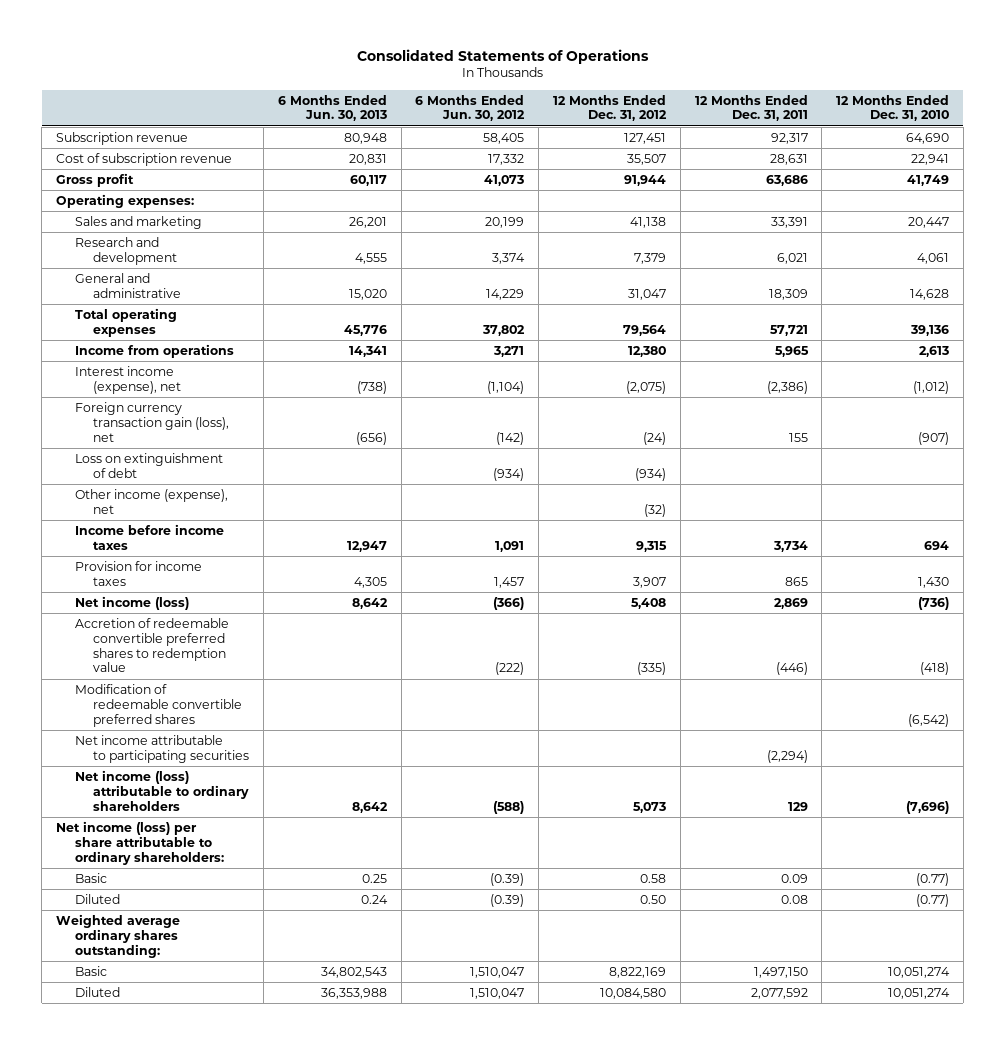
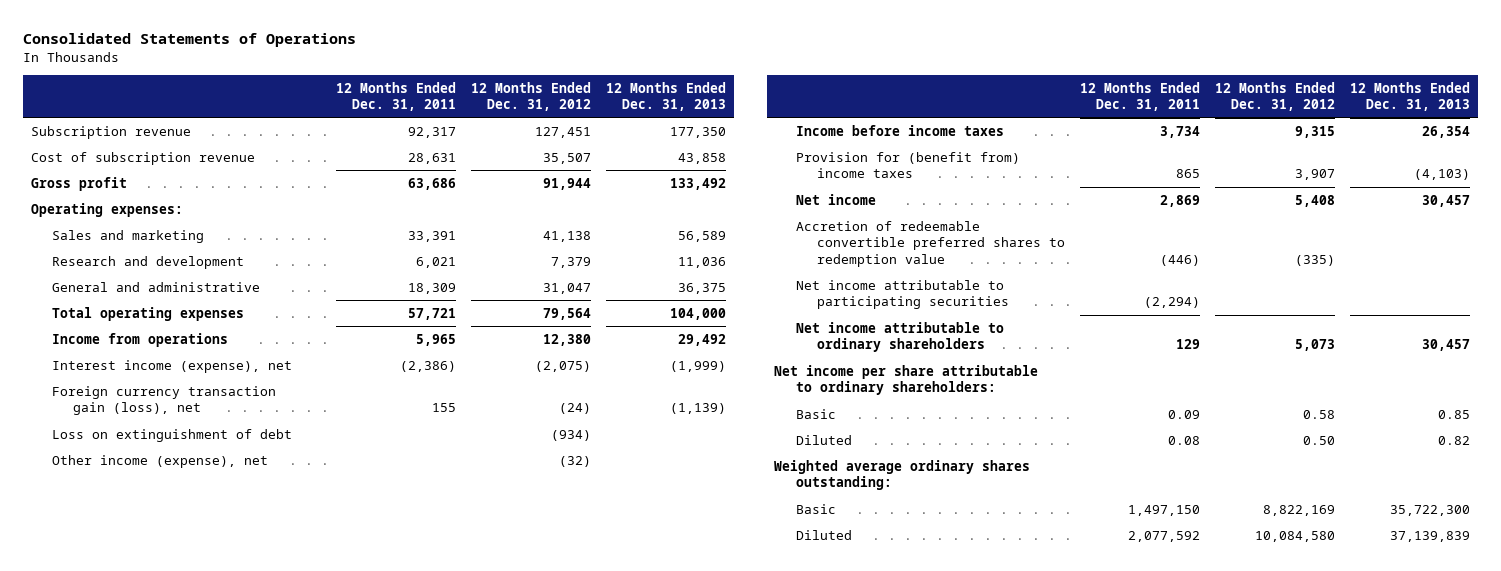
[277,94,387,122] 6 Months Ended Jun. 30, 2013 -> none
[415,94,526,122] 6 Months Ended Jun. 30, 2012 -> none
[836,94,950,122] 12 Months Ended Dec. 31, 2010 -> none
none -> [606,81,727,112] 12 Months Ended Dec. 31, 2013
[74,560,202,586] Provision for income taxes -> [795,151,1020,179] Provision for (benefit from) income taxes
[74,595,189,610] Net income (loss) -> [795,193,876,205] Net income
[74,683,243,727] Modification of redeemable convertible preferred shares -> none
[74,769,250,811] Net income (loss) attributable to ordinary shareholders -> [795,321,1004,353] Net income attributable to ordinary shareholders
[55,820,224,865] Net income (loss) per share attributable to ordinary shareholders: -> [774,364,1039,396] Net income per share attributable to ordinary shareholders:

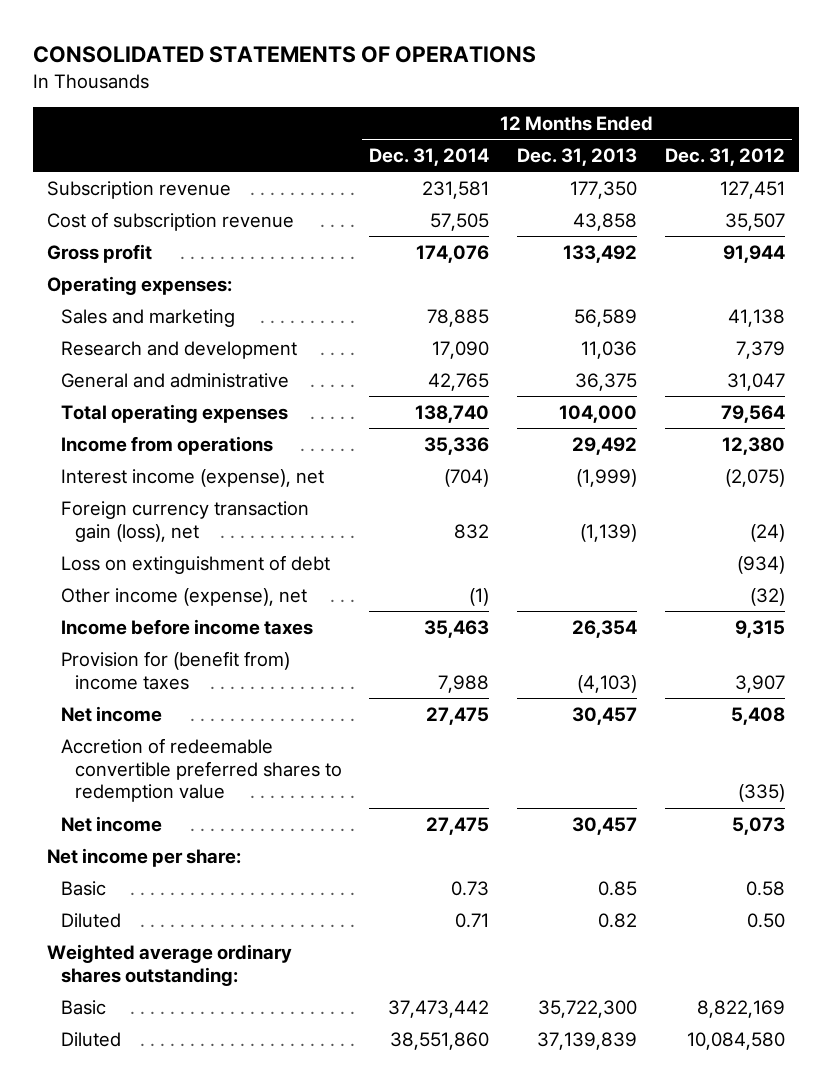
[23,32,357,47] Consolidated Statements of Operations -> [32,46,536,64] CONSOLIDATED STATEMENTS OF OPERATIONS
[336,81,457,112] 12 Months Ended Dec. 31, 2011 -> none
none -> [369,148,490,167] Dec. 31, 2014
[795,279,1009,310] Net income attributable to participating securities -> none
[795,321,1004,353] Net income attributable to ordinary shareholders -> [60,815,162,832] Net income
[774,364,1039,396] Net income per share attributable to ordinary shareholders: -> [46,847,241,867] Net income per share:

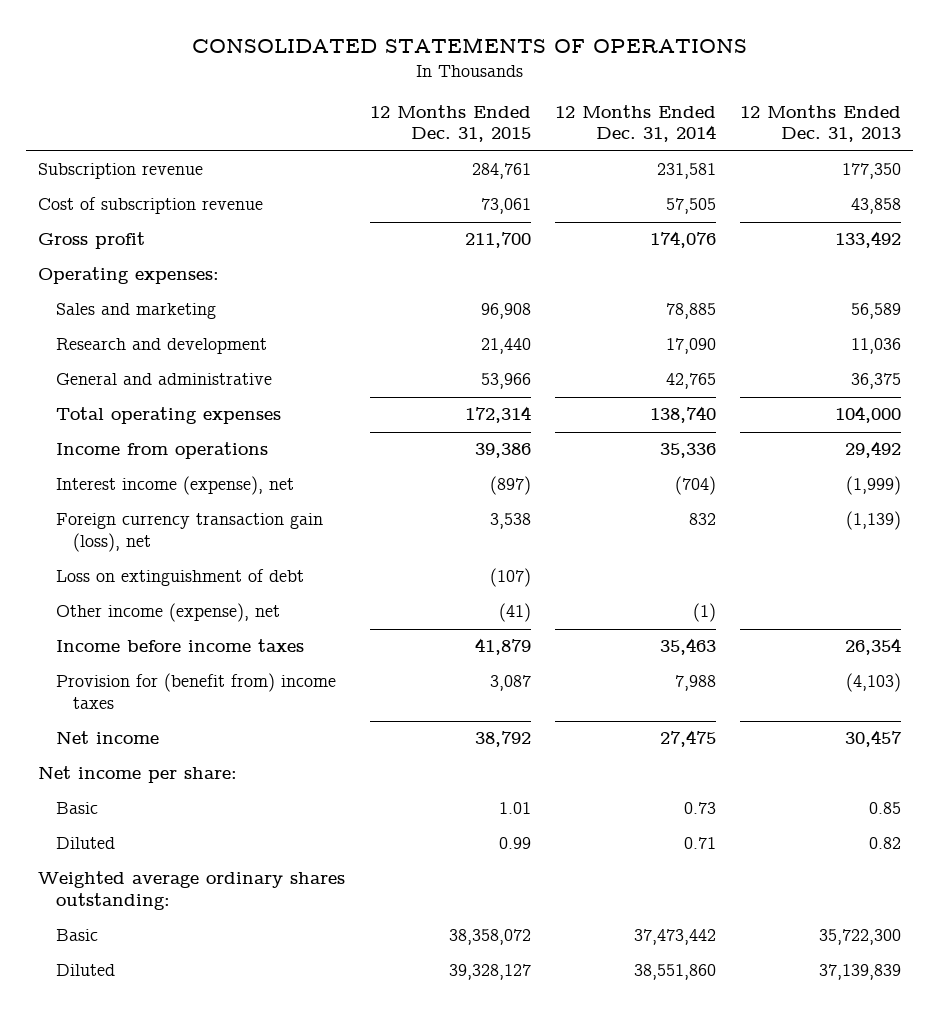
[665,148,786,167] Dec. 31, 2012 -> none
none -> [369,104,531,143] 12 Months Ended Dec. 31, 2015
[60,737,342,803] Accretion of redeemable convertible preferred shares to redemption value -> none
[60,815,162,832] Net income -> none

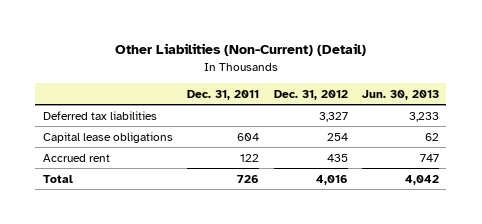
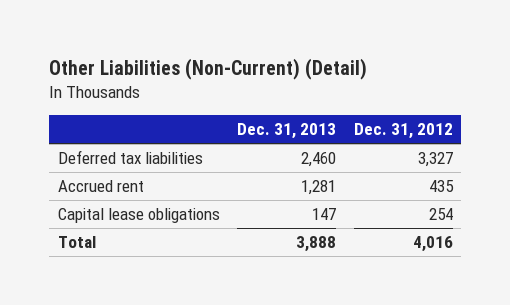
[187,89,260,100] Dec. 31, 2011 -> none
[362,89,440,100] Jun. 30, 2013 -> none
none -> [237,122,337,139] Dec. 31, 2013
[42,131,173,143] Capital lease obligations -> [57,208,220,224] Capital lease obligations

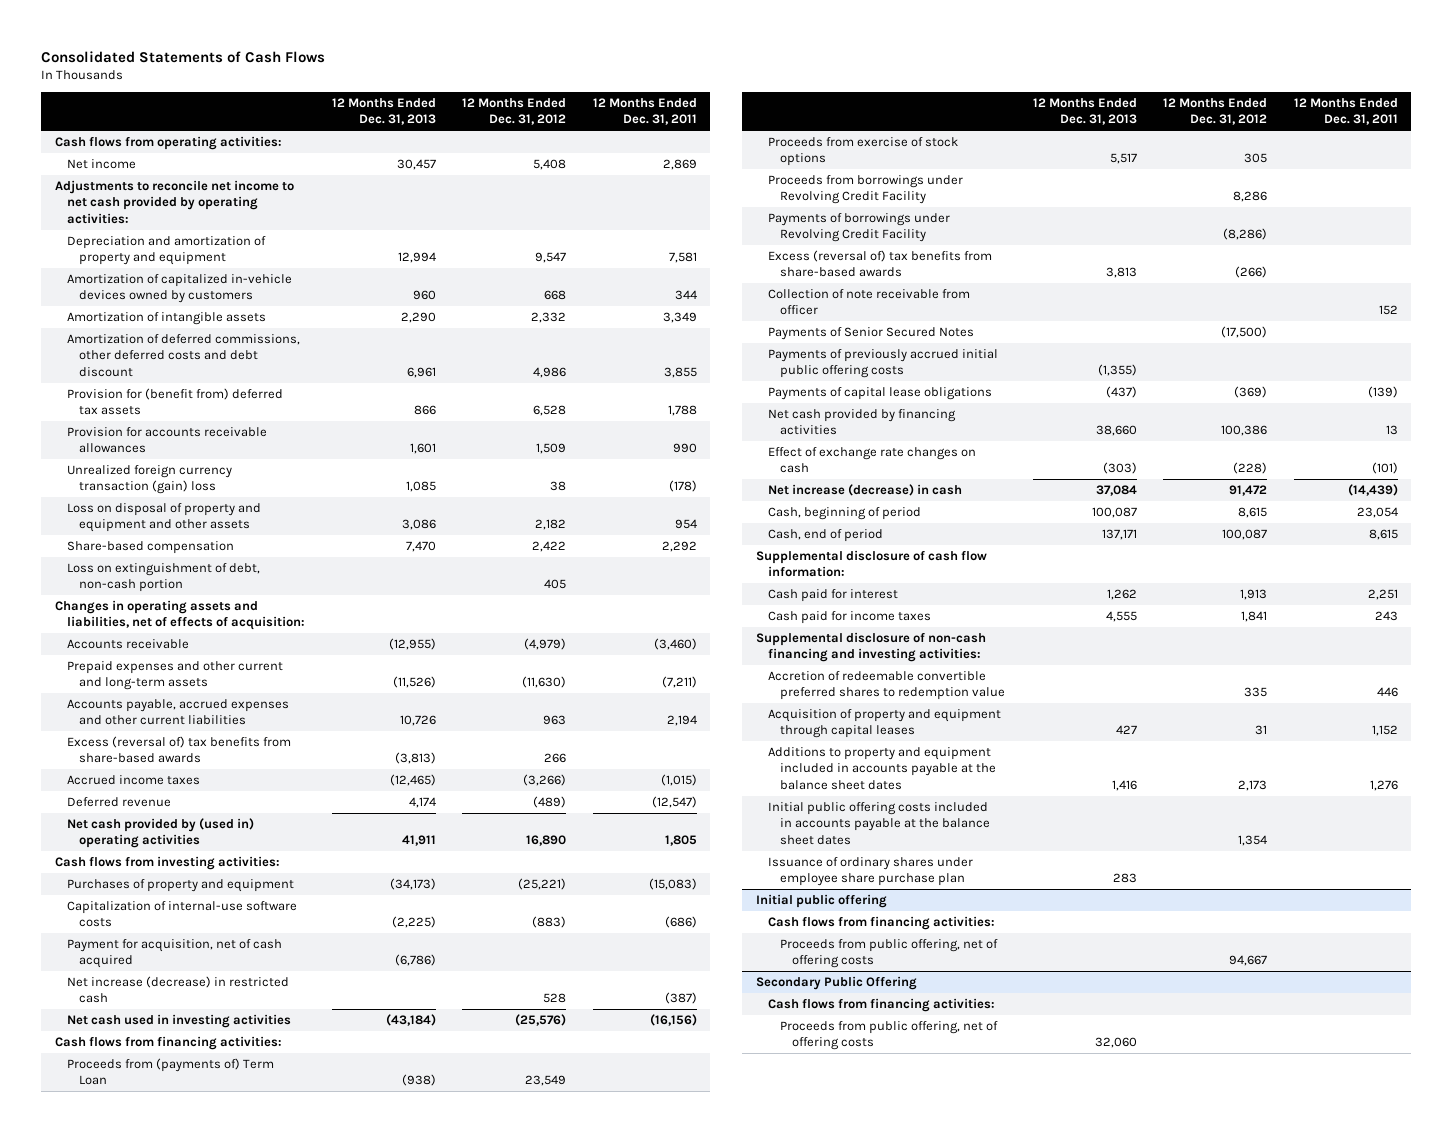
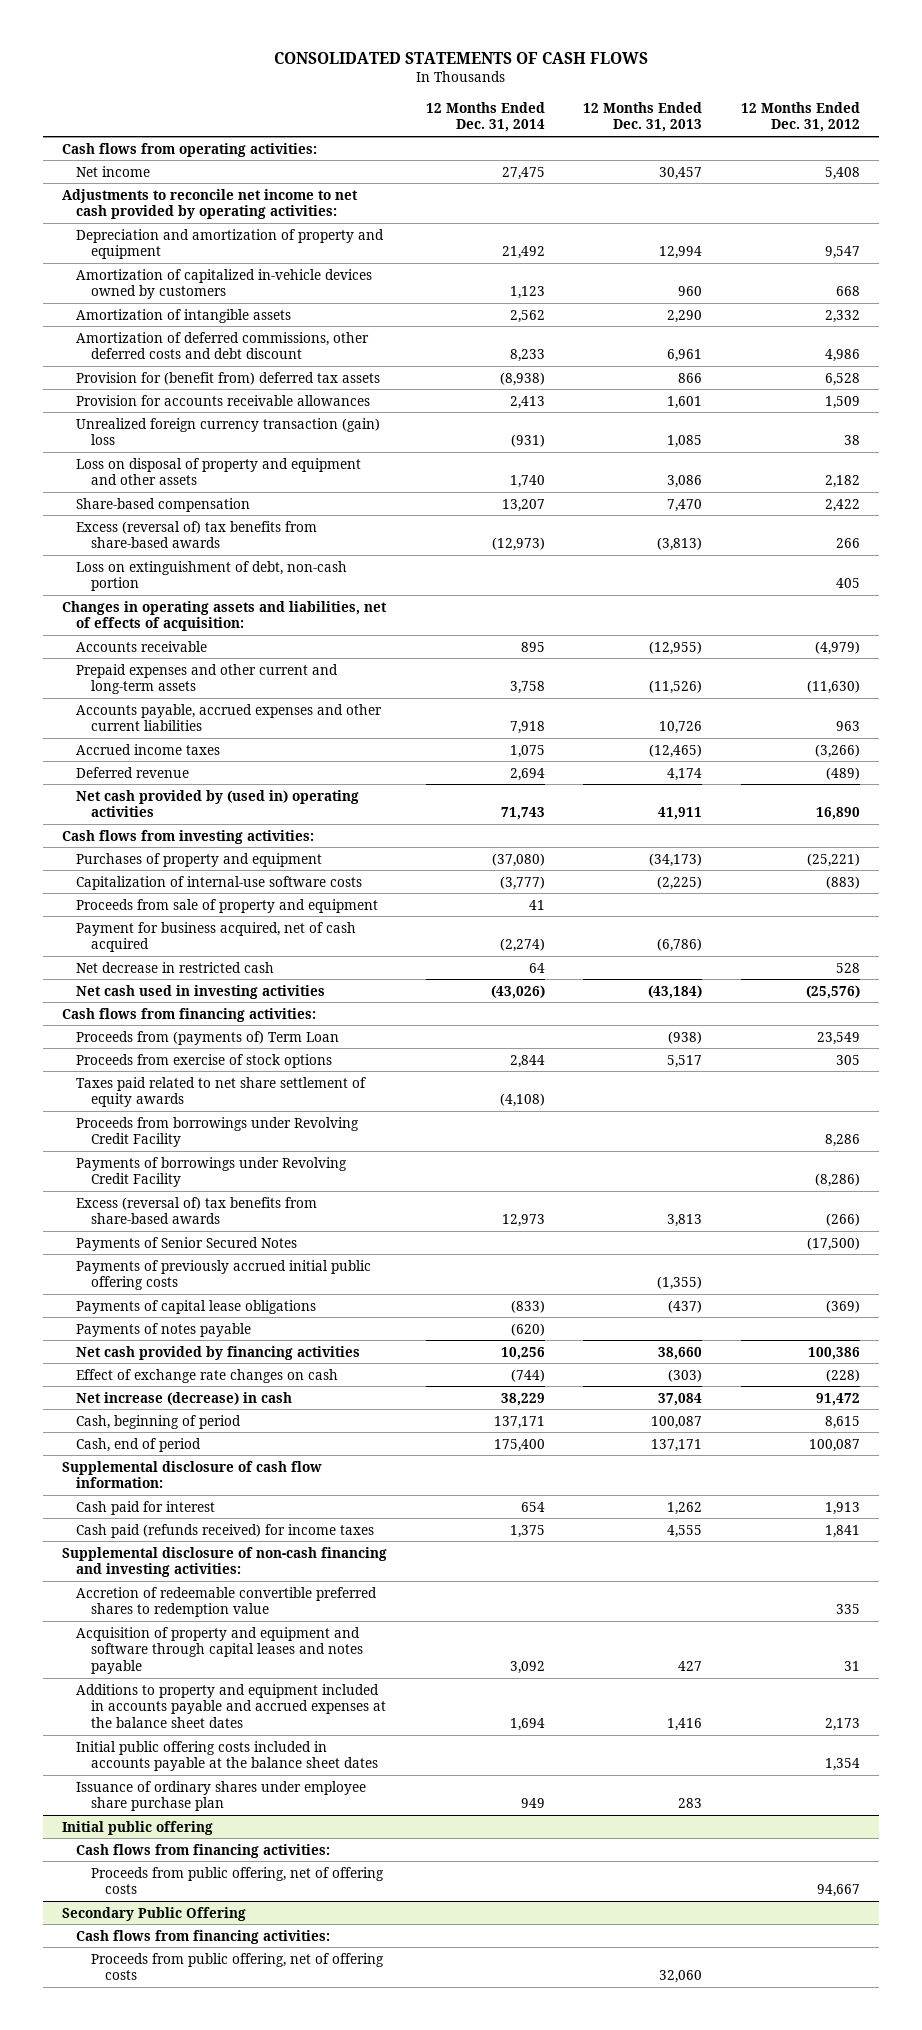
[41,50,326,63] Consolidated Statements of Cash Flows -> [274,51,649,64] CONSOLIDATED STATEMENTS OF CASH FLOWS
[592,98,697,126] 12 Months Ended Dec. 31, 2011 -> none
none -> [425,101,545,133] 12 Months Ended Dec. 31, 2014
[67,736,292,764] Excess (reversal of) tax benefits from share-based awards -> [76,520,318,549] Excess (reversal of) tax benefits from share-based awards
none -> [76,898,379,913] Proceeds from sale of property and equipment
[67,939,283,969] Payment for acquisition, net of cash acquired -> [76,921,357,953] Payment for business acquired, net of cash acquired
[67,976,290,1004] Net increase (decrease) in restricted cash -> [76,961,275,973] Net decrease in restricted cash
none -> [76,1076,367,1108] Taxes paid related to net share settlement of equity awards
[767,289,970,316] Collection of note receivable from officer -> none
none -> [76,1322,252,1337] Payments of notes payable
[767,611,931,625] Cash paid for income taxes -> [76,1523,375,1538] Cash paid (refunds received) for income taxes
[767,709,1001,739] Acquisition of property and equipment through capital leases -> [76,1626,363,1675] Acquisition of property and equipment and software through capital leases and notes payable
[767,747,997,790] Additions to property and equipment included in accounts payable at the balance sheet dates -> [76,1683,386,1729] Additions to property and equipment included in accounts payable and accrued expenses at the balance sheet dates

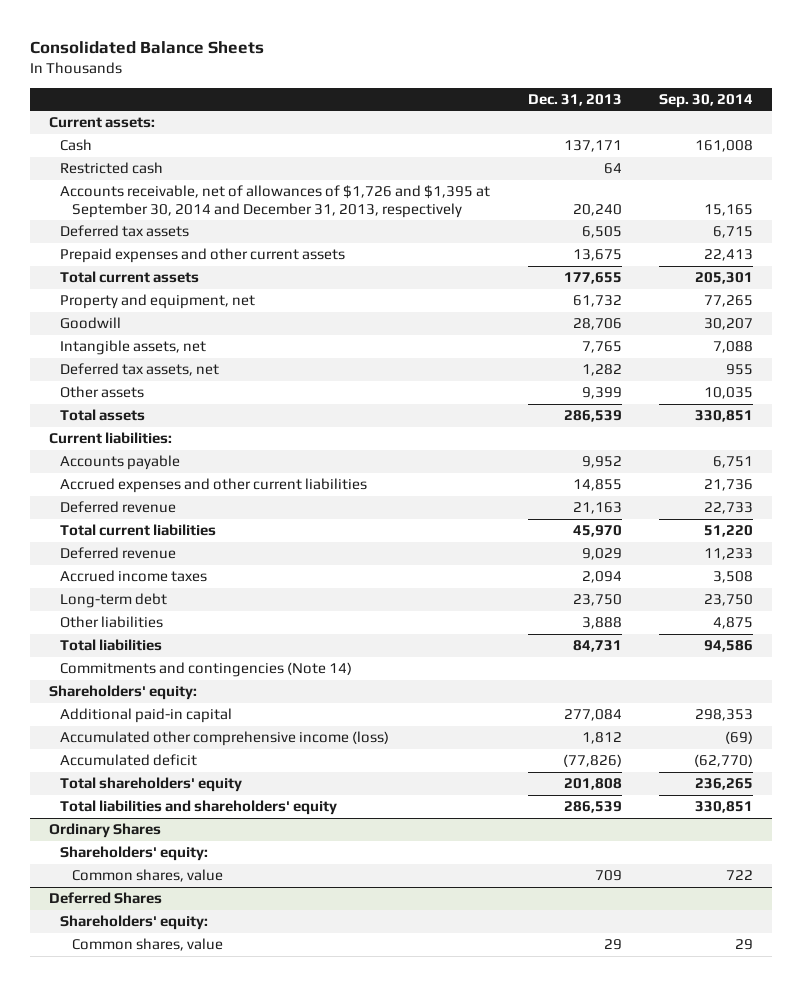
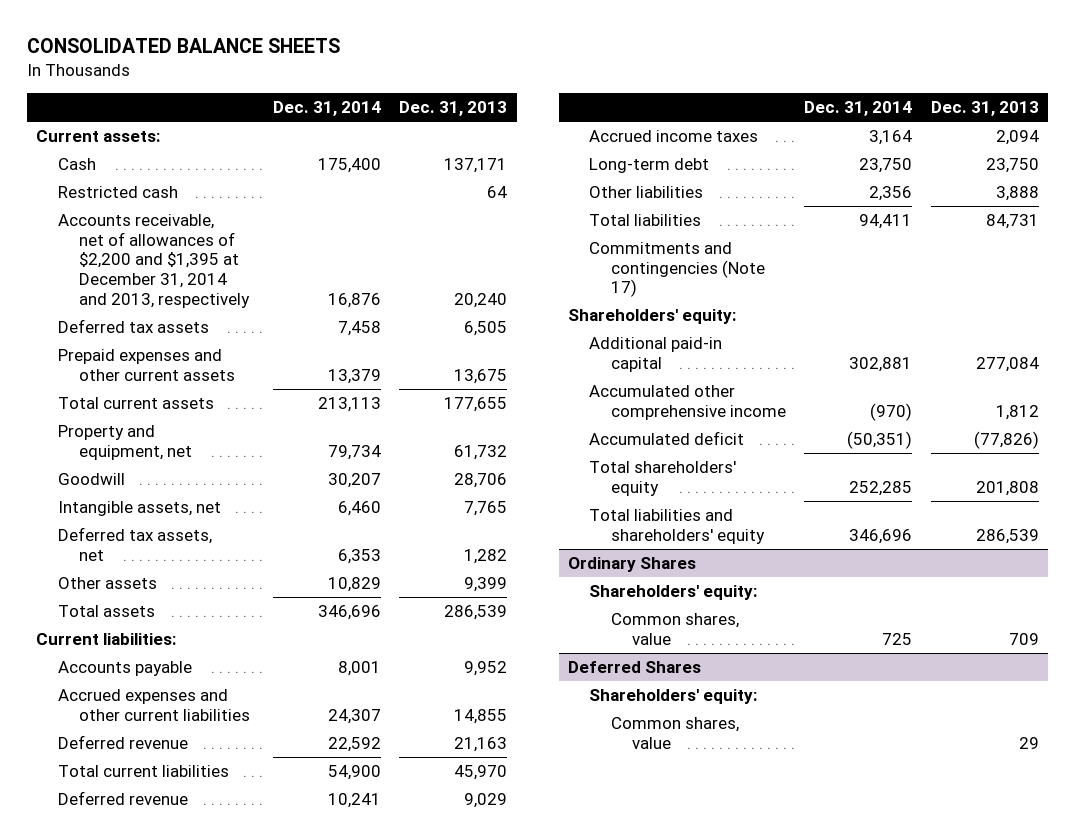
[29,40,264,54] Consolidated Balance Sheets -> [27,38,341,54] CONSOLIDATED BALANCE SHEETS
[659,94,754,109] Sep. 30, 2014 -> none
none -> [272,101,381,117] Dec. 31, 2014
[60,185,491,218] Accounts receivable, net of allowances of $1,726 and $1,395 at September 30, 2014 and December 31, 2013, respectively -> [57,213,251,308] Accounts receivable, net of allowances of $2,200 and $1,395 at December 31, 2014 and 2013, respectively
[60,662,353,678] Commitments and contingencies (Note 14) -> [589,241,765,298] Commitments and contingencies (Note 17)
[60,731,390,747] Accumulated other comprehensive income (loss) -> [589,384,786,420] Accumulated other comprehensive income

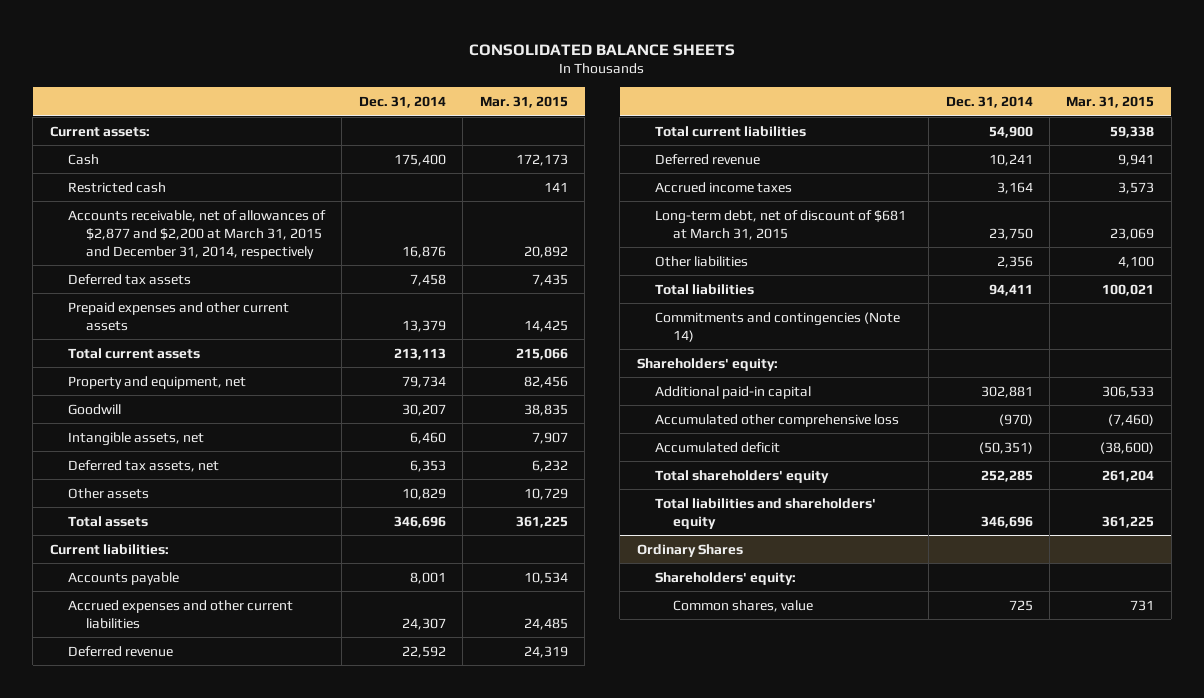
[399,101,508,117] Dec. 31, 2013 -> none
none -> [479,95,568,108] Mar. 31, 2015
[57,213,251,308] Accounts receivable, net of allowances of $2,200 and $1,395 at December 31, 2014 and 2013, respectively -> [67,209,326,259] Accounts receivable, net of allowances of $2,877 and $2,200 at March 31, 2015 and December 31, 2014, respectively
[589,157,710,173] Long-term debt -> [654,209,906,240] Long-term debt, net of discount of $681 at March 31, 2015
[589,241,765,298] Commitments and contingencies (Note 17) -> [654,311,900,342] Commitments and contingencies (Note 14)
[589,384,786,420] Accumulated other comprehensive income -> [654,413,899,427] Accumulated other comprehensive loss
[568,660,702,673] Deferred Shares -> none
[589,688,758,704] Shareholders' equity: -> none
[610,716,739,749] Common shares, value -> none

